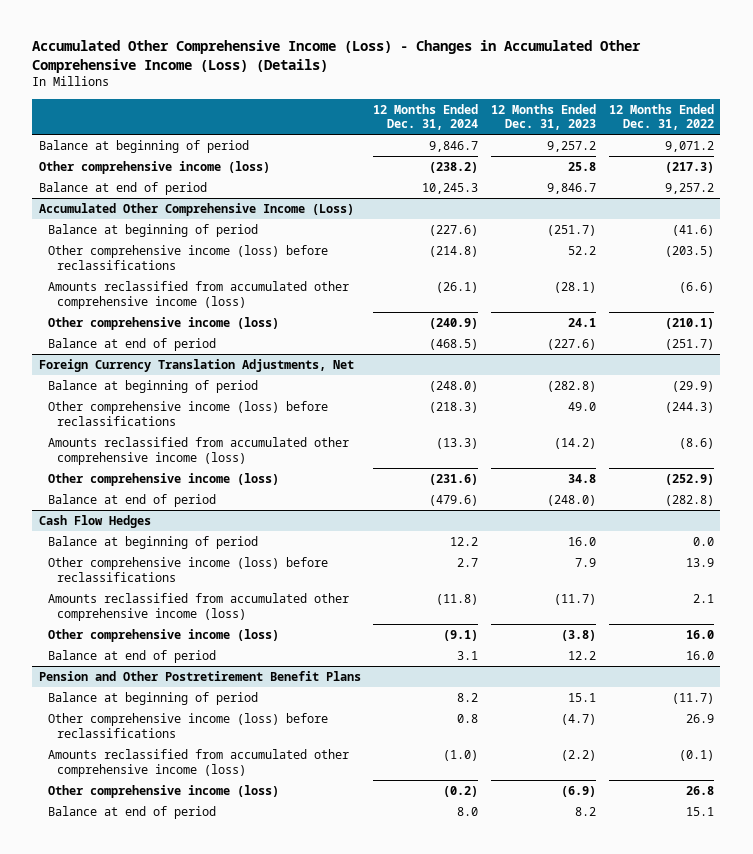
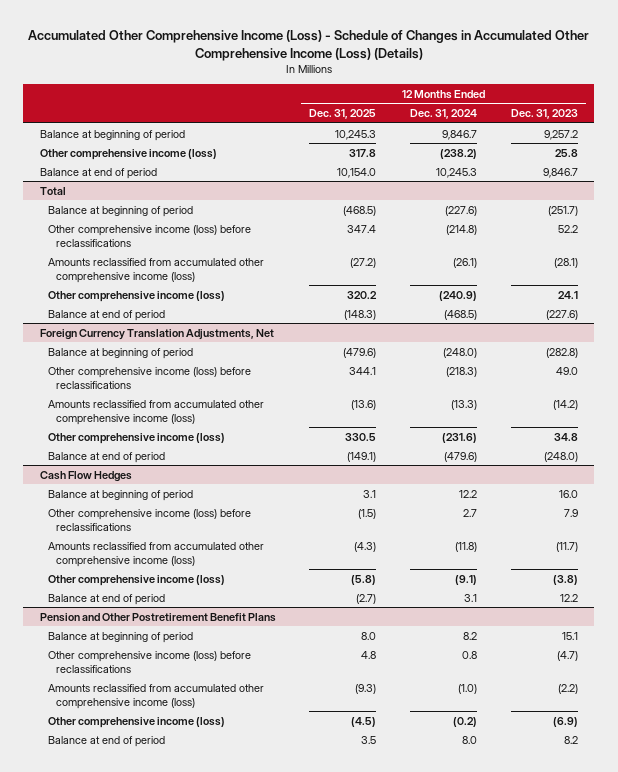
[32,40,642,73] Accumulated Other Comprehensive Income (Loss) - Changes in Accumulated Other Comprehensive Income (Loss) (Details) -> [27,30,589,61] Accumulated Other Comprehensive Income (Loss) - Schedule of Changes in Accumulated Other Comprehensive Income (Loss) (Details)
[609,103,715,131] 12 Months Ended Dec. 31, 2022 -> none
none -> [309,109,377,120] Dec. 31, 2025
[38,202,354,216] Accumulated Other Comprehensive Income (Loss) -> [39,186,66,195] Total

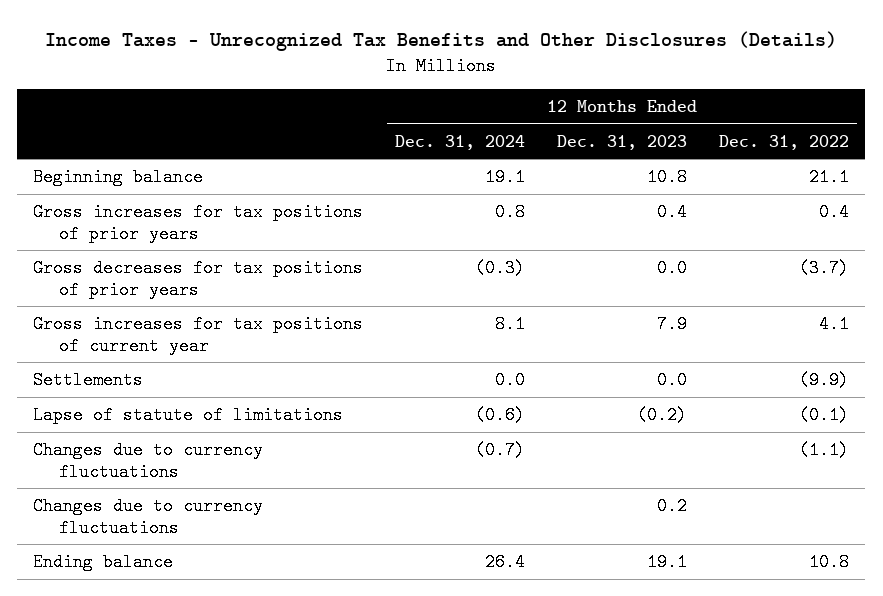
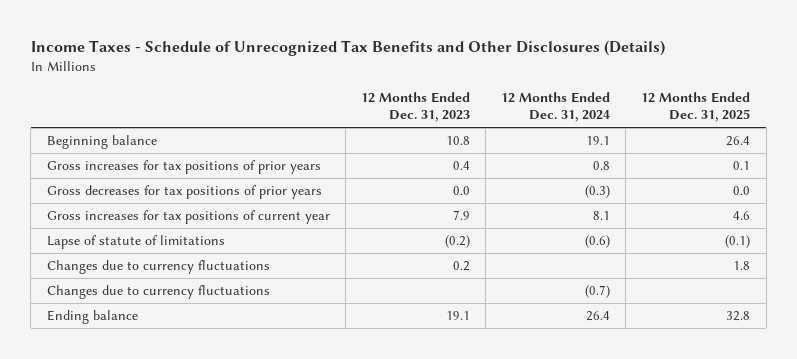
[45,30,838,51] Income Taxes - Unrecognized Tax Benefits and Other Disclosures (Details) -> [30,40,665,57] Income Taxes - Schedule of Unrecognized Tax Benefits and Other Disclosures (Details)
[719,134,850,150] Dec. 31, 2022 -> none
none -> [641,91,751,123] 12 Months Ended Dec. 31, 2025
[33,370,144,389] Settlements -> none
[33,440,264,481] Changes due to currency fluctuations -> [46,285,270,300] Changes due to currency fluctuations

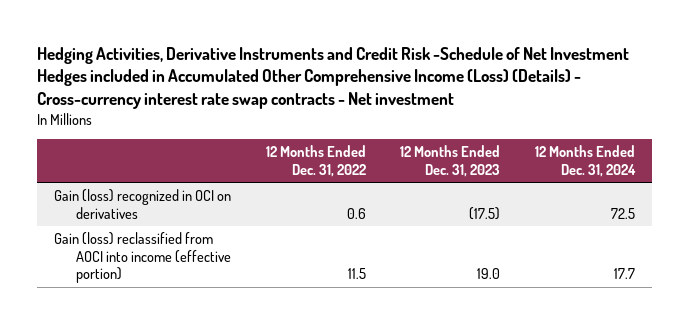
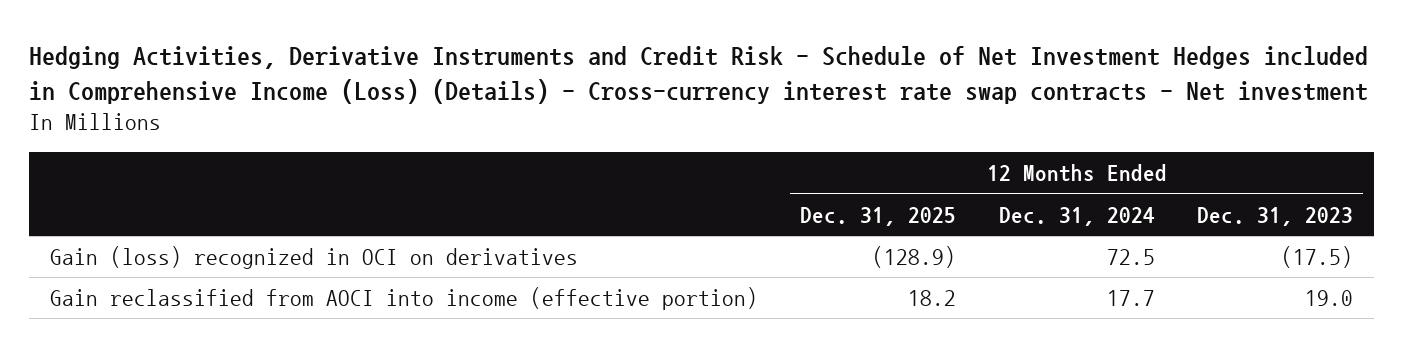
[36,46,629,109] Hedging Activities, Derivative Instruments and Credit Risk -Schedule of Net Investment Hedges included in Accumulated Other Comprehensive Income (Loss) (Details) - Cross-currency interest rate swap contracts - Net investment -> [28,45,1368,104] Hedging Activities, Derivative Instruments and Credit Risk - Schedule of Net Investment Hedges included in Comprehensive Income (Loss) (Details) - Cross-currency interest rate swap contracts - Net investment
[265,145,366,177] 12 Months Ended Dec. 31, 2022 -> none
none -> [800,206,957,226] Dec. 31, 2025
[54,232,232,284] Gain (loss) reclassified from AOCI into income (effective portion) -> [49,286,758,310] Gain reclassified from AOCI into income (effective portion)

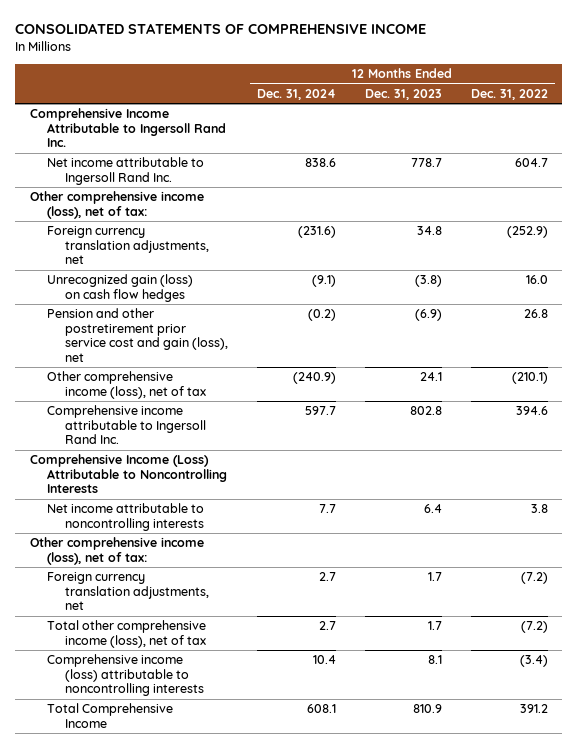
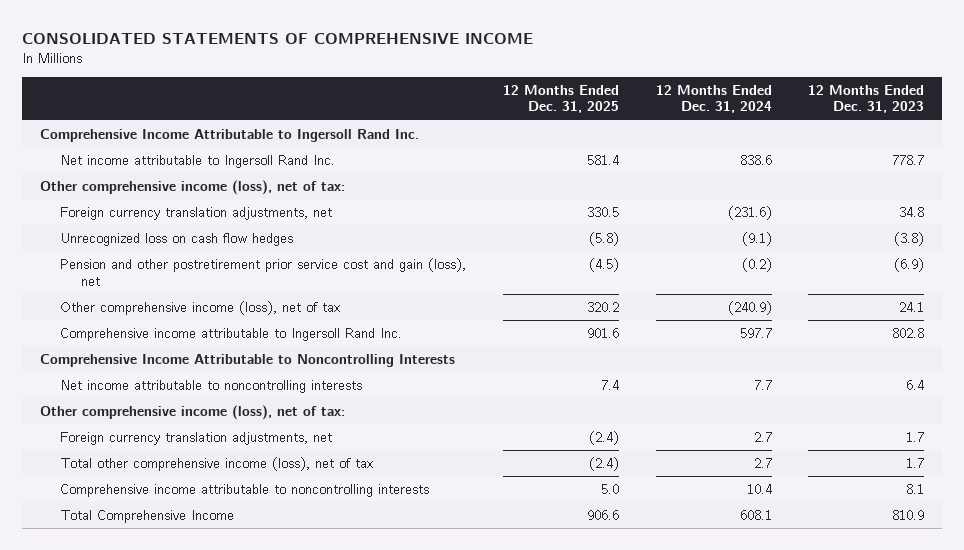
[470,88,548,100] Dec. 31, 2022 -> none
none -> [502,84,619,114] 12 Months Ended Dec. 31, 2025
[47,274,194,302] Unrecognized gain (loss) on cash flow hedges -> [60,232,294,246] Unrecognized loss on cash flow hedges
[29,454,228,494] Comprehensive Income (Loss) Attributable to Noncontrolling Interests -> [40,353,456,367] Comprehensive Income Attributable to Noncontrolling Interests
[47,654,204,697] Comprehensive income (loss) attributable to noncontrolling interests -> [60,483,430,497] Comprehensive income attributable to noncontrolling interests

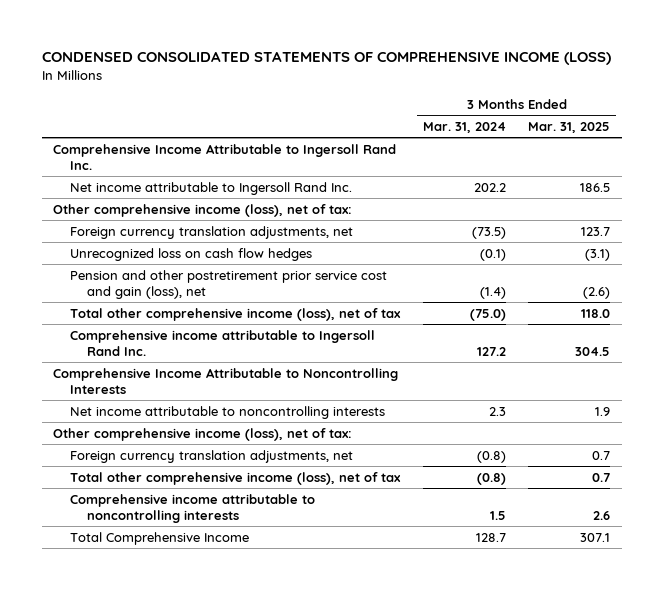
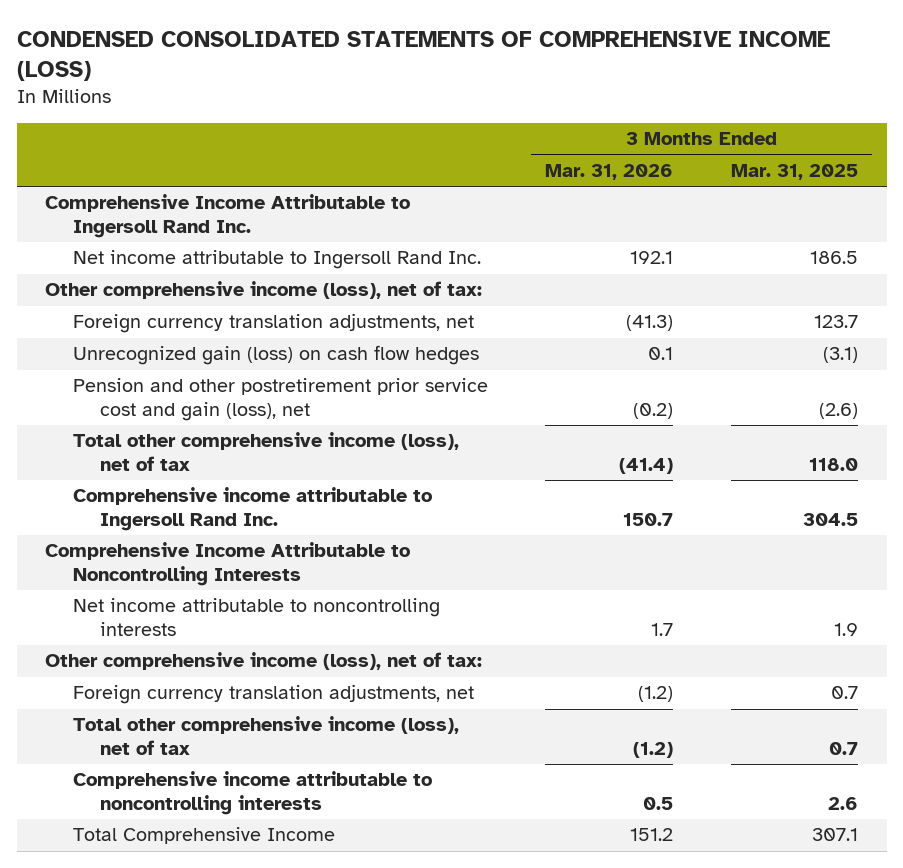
[422,122,506,134] Mar. 31, 2024 -> none
none -> [545,163,674,180] Mar. 31, 2026
[70,247,313,261] Unrecognized loss on cash flow hedges -> [72,345,479,366] Unrecognized gain (loss) on cash flow hedges

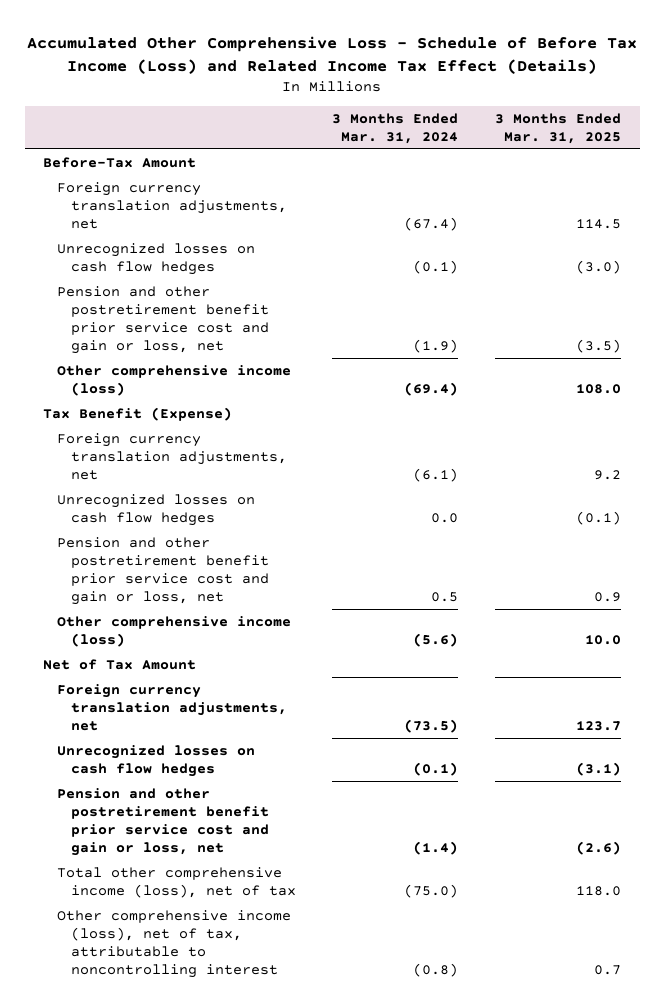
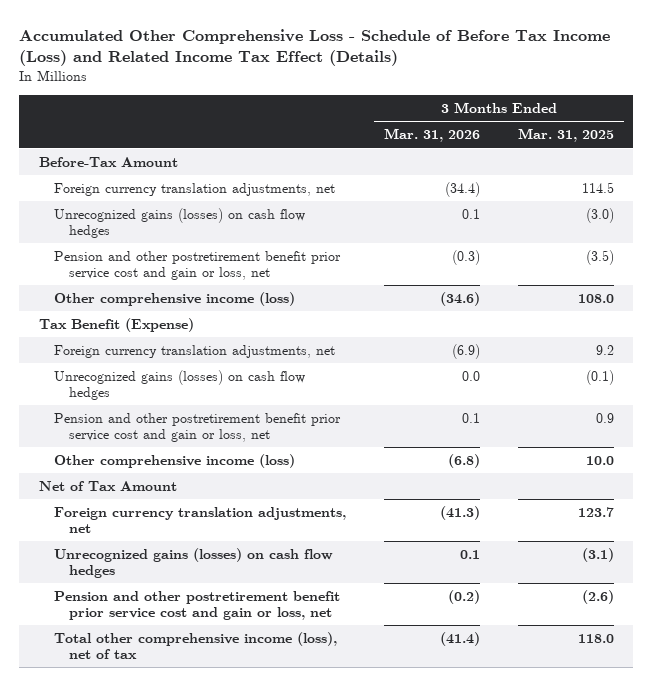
[332,112,459,144] 3 Months Ended Mar. 31, 2024 -> none
none -> [383,128,480,143] Mar. 31, 2026
[57,242,256,275] Unrecognized losses on cash flow hedges -> [53,207,305,238] Unrecognized gains (losses) on cash flow hedges
[57,493,256,526] Unrecognized losses on cash flow hedges -> [53,369,305,400] Unrecognized gains (losses) on cash flow hedges
[57,744,256,777] Unrecognized losses on cash flow hedges -> [53,547,333,578] Unrecognized gains (losses) on cash flow hedges
[57,909,292,978] Other comprehensive income (loss), net of tax, attributable to noncontrolling interest -> none

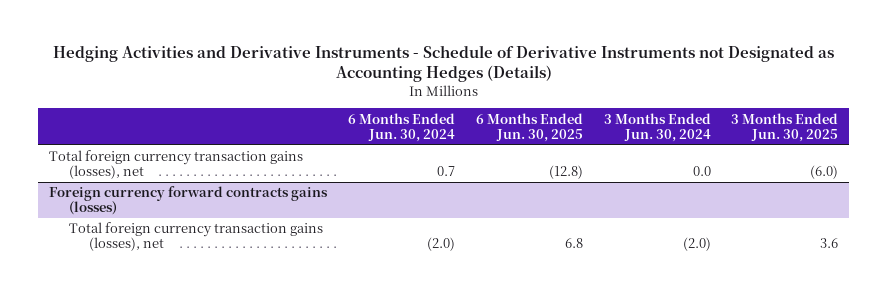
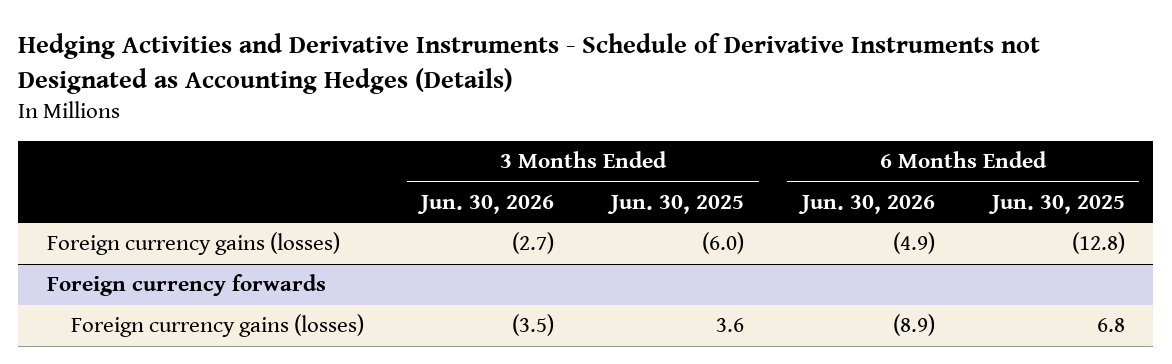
[347,112,455,142] 6 Months Ended Jun. 30, 2024 -> none
[603,112,711,142] 3 Months Ended Jun. 30, 2024 -> none
none -> [417,194,555,214] Jun. 30, 2026
none -> [797,194,935,214] Jun. 30, 2026
[48,150,303,180] Total foreign currency transaction gains (losses), net -> [46,232,340,256] Foreign currency gains (losses)
[48,186,328,216] Foreign currency forward contracts gains (losses) -> [46,274,326,297] Foreign currency forwards
[68,222,323,252] Total foreign currency transaction gains (losses), net -> [71,314,365,338] Foreign currency gains (losses)

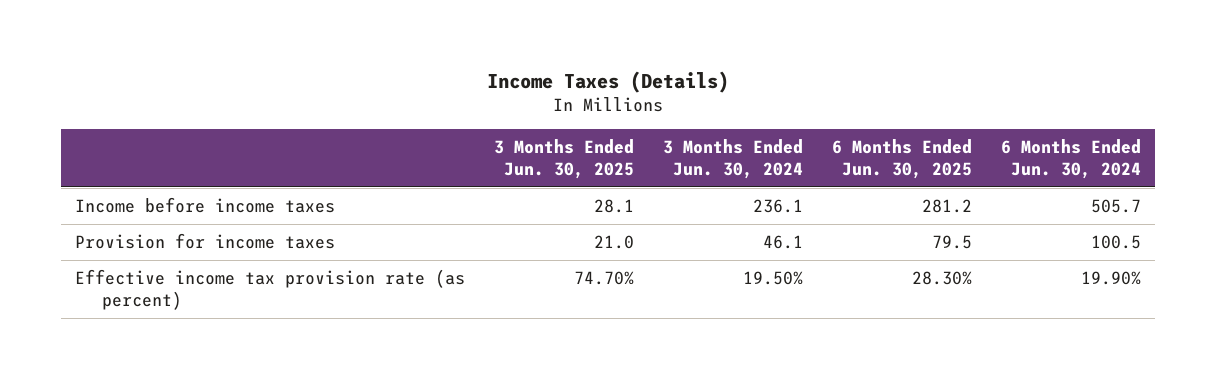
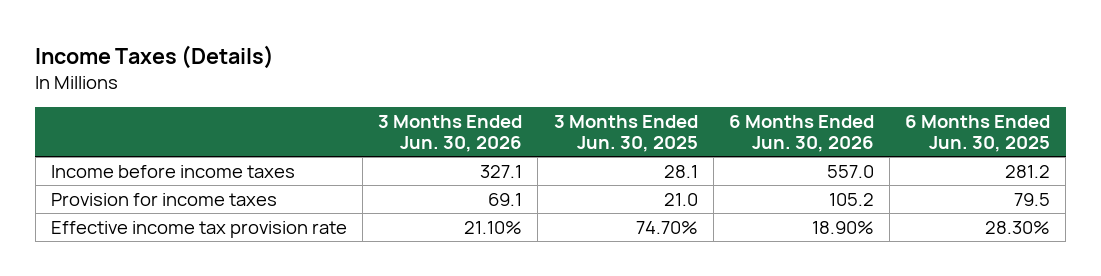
[662,138,803,179] 3 Months Ended Jun. 30, 2024 -> none
[1000,138,1141,179] 6 Months Ended Jun. 30, 2024 -> none
none -> [378,114,523,153] 3 Months Ended Jun. 30, 2026
none -> [728,114,874,153] 6 Months Ended Jun. 30, 2026
[75,269,466,310] Effective income tax provision rate (as percent) -> [50,220,347,238] Effective income tax provision rate

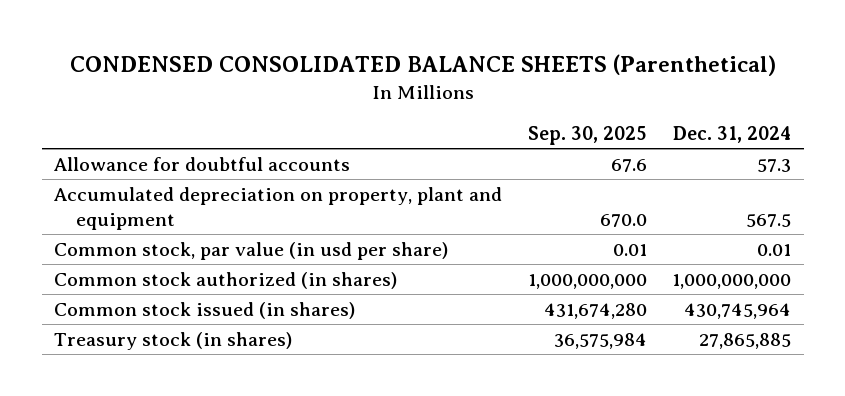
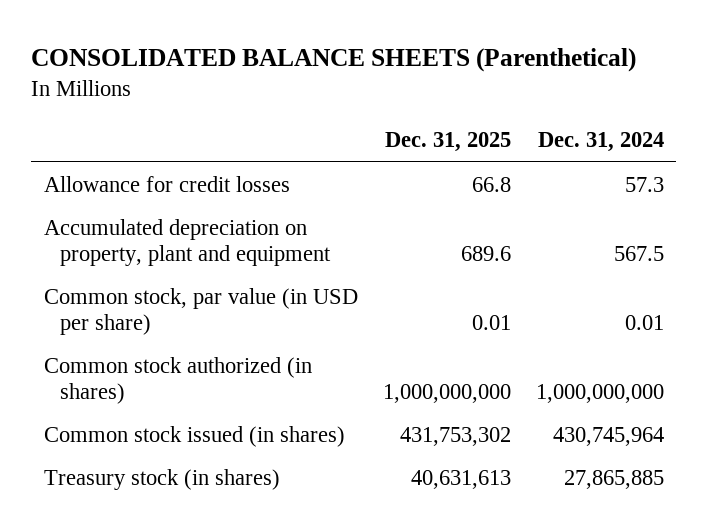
[69,54,776,77] CONDENSED CONSOLIDATED BALANCE SHEETS (Parenthetical) -> [31,48,637,73] CONSOLIDATED BALANCE SHEETS (Parenthetical)
[527,126,647,146] Sep. 30, 2025 -> none
none -> [384,132,511,153] Dec. 31, 2025
[54,156,351,171] Allowance for doubtful accounts -> [43,175,290,192] Allowance for credit losses
[54,241,449,260] Common stock, par value (in usd per share) -> [43,287,358,335] Common stock, par value (in USD per share)

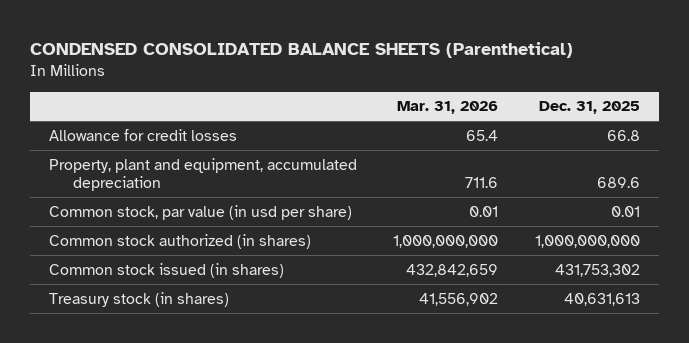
[31,48,637,73] CONSOLIDATED BALANCE SHEETS (Parenthetical) -> [30,41,574,58] CONDENSED CONSOLIDATED BALANCE SHEETS (Parenthetical)
[537,132,664,153] Dec. 31, 2024 -> none
none -> [397,101,499,115] Mar. 31, 2026
[43,218,331,266] Accumulated depreciation on property, plant and equipment -> [48,157,357,192] Property, plant and equipment, accumulated depreciation
[43,287,358,335] Common stock, par value (in USD per share) -> [48,204,352,220] Common stock, par value (in usd per share)

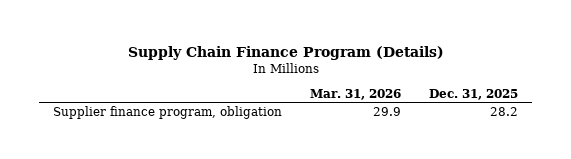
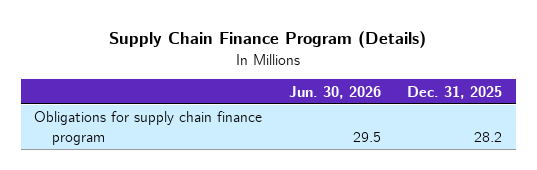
[310,88,402,100] Mar. 31, 2026 -> none
none -> [288,85,381,99] Jun. 30, 2026
[53,105,283,119] Supplier finance program, obligation -> [34,111,263,145] Obligations for supply chain finance program

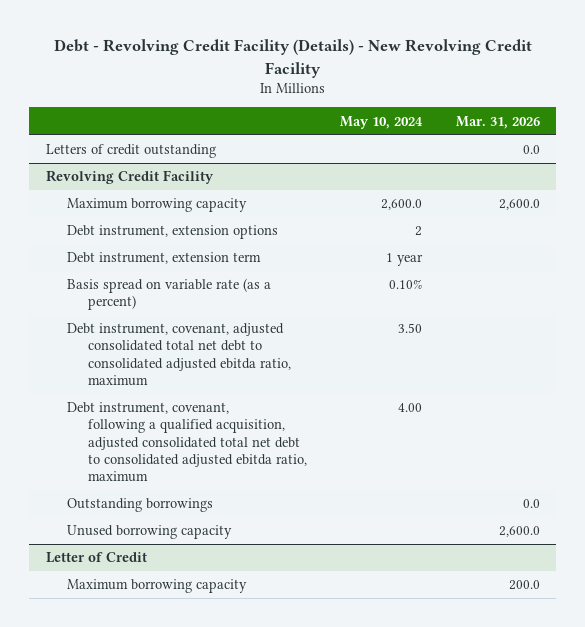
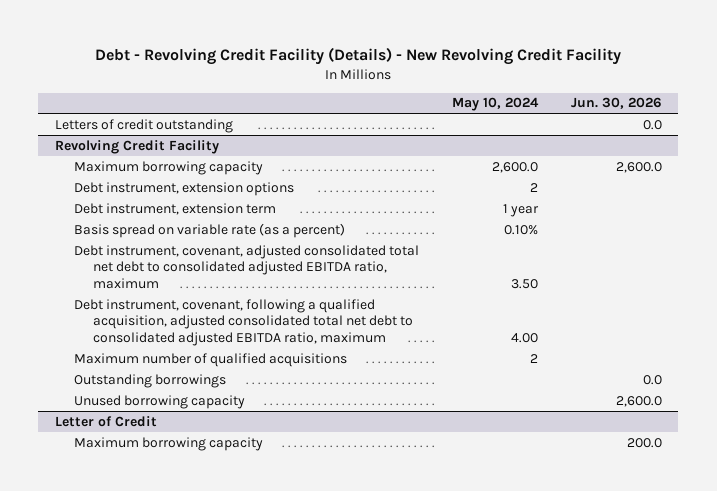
[455,115,540,129] Mar. 31, 2026 -> none
none -> [570,97,662,110] Jun. 30, 2026
[66,323,291,386] Debt instrument, covenant, adjusted consolidated total net debt to consolidated adjusted ebitda ratio, maximum -> [73,244,419,289] Debt instrument, covenant, adjusted consolidated total net debt to consolidated adjusted EBITDA ratio, maximum
[66,402,307,482] Debt instrument, covenant, following a qualified acquisition, adjusted consolidated total net debt to consolidated adjusted ebitda ratio, maximum -> [73,298,413,346] Debt instrument, covenant, following a qualified acquisition, adjusted consolidated total net debt to consolidated adjusted EBITDA ratio, maximum
none -> [73,352,347,367] Maximum number of qualified acquisitions

